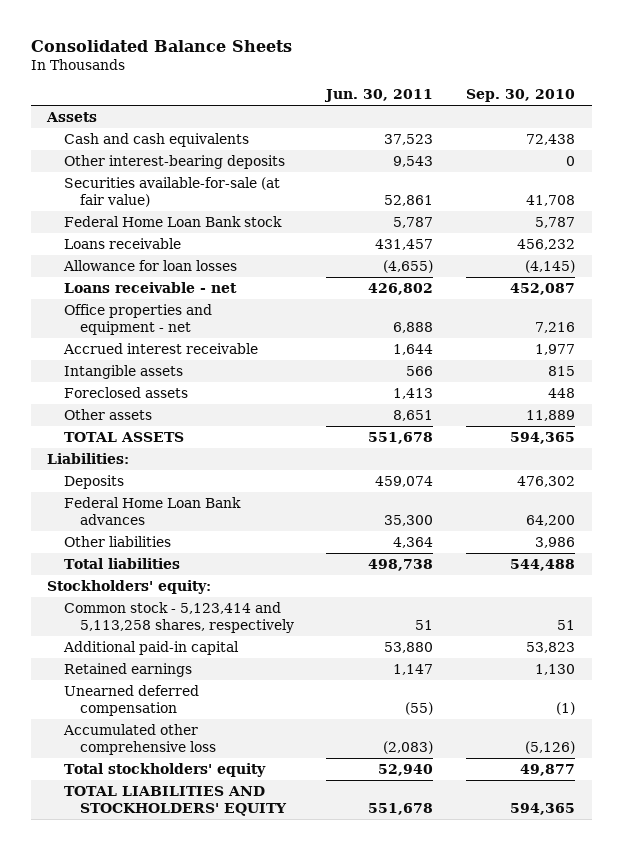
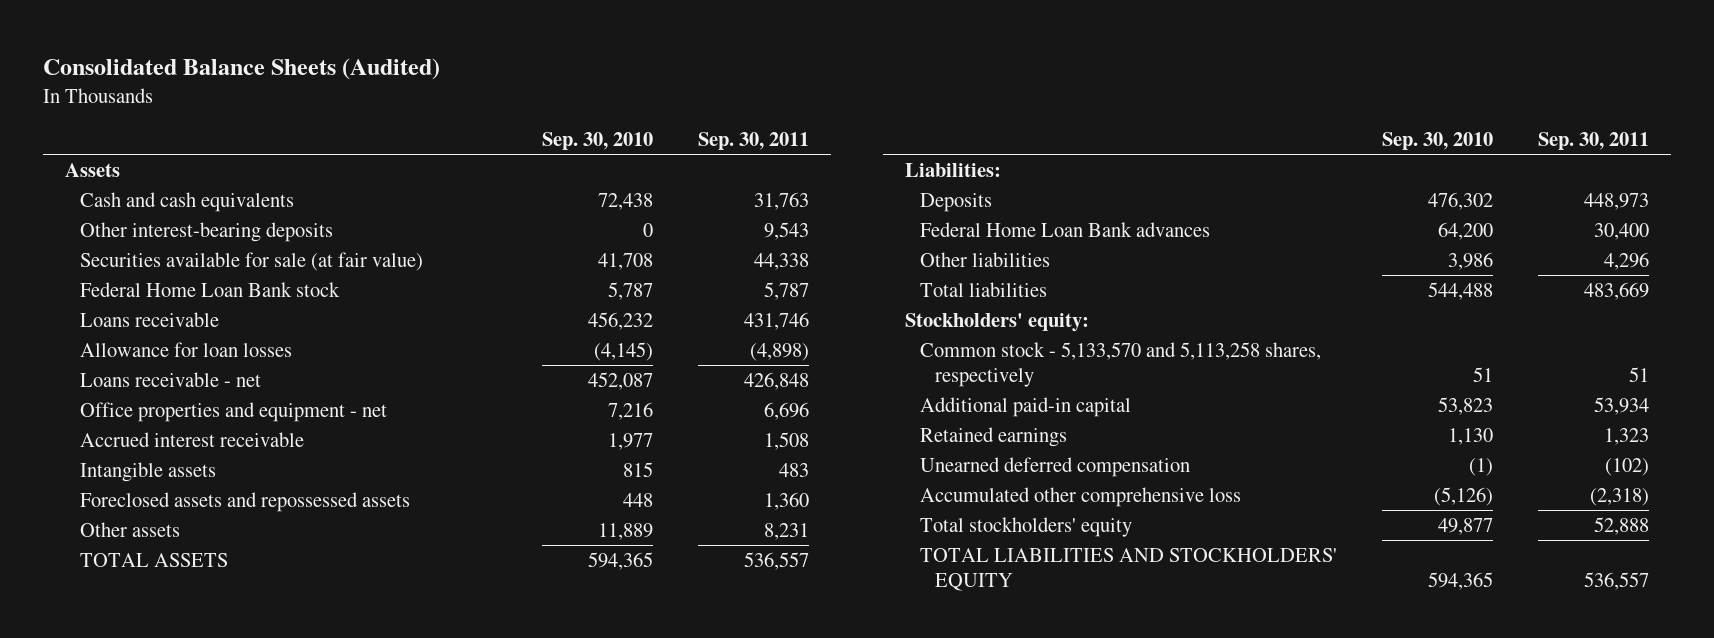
[30,39,292,52] Consolidated Balance Sheets -> [43,58,441,81] Consolidated Balance Sheets (Audited)
[324,88,434,102] Jun. 30, 2011 -> none
none -> [697,131,809,150] Sep. 30, 2011
[63,176,280,208] Securities available-for-sale (at fair value) -> [80,252,424,272] Securities available for sale (at fair value)
[63,386,188,398] Foreclosed assets -> [80,492,411,513] Foreclosed assets and repossessed assets
[63,601,294,634] Common stock - 5,123,414 and 5,113,258 shares, respectively -> [919,342,1321,387] Common stock - 5,133,570 and 5,113,258 shares, respectively

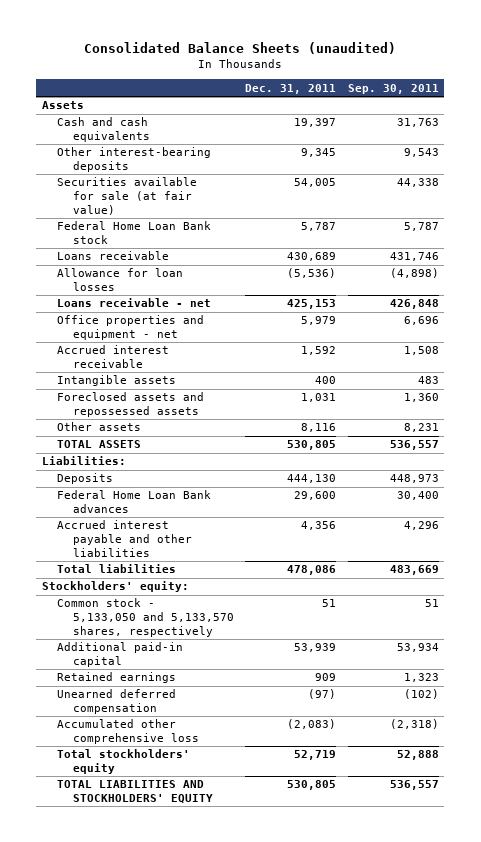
[43,58,441,81] Consolidated Balance Sheets (Audited) -> [84,42,397,55] Consolidated Balance Sheets (unaudited)
[541,131,653,150] Sep. 30, 2010 -> none
none -> [245,83,337,94] Dec. 31, 2011
[919,252,1050,268] Other liabilities -> [57,520,193,558] Accrued interest payable and other liabilities
[919,342,1321,387] Common stock - 5,133,570 and 5,113,258 shares, respectively -> [57,598,235,638] Common stock - 5,133,050 and 5,133,570 shares, respectively

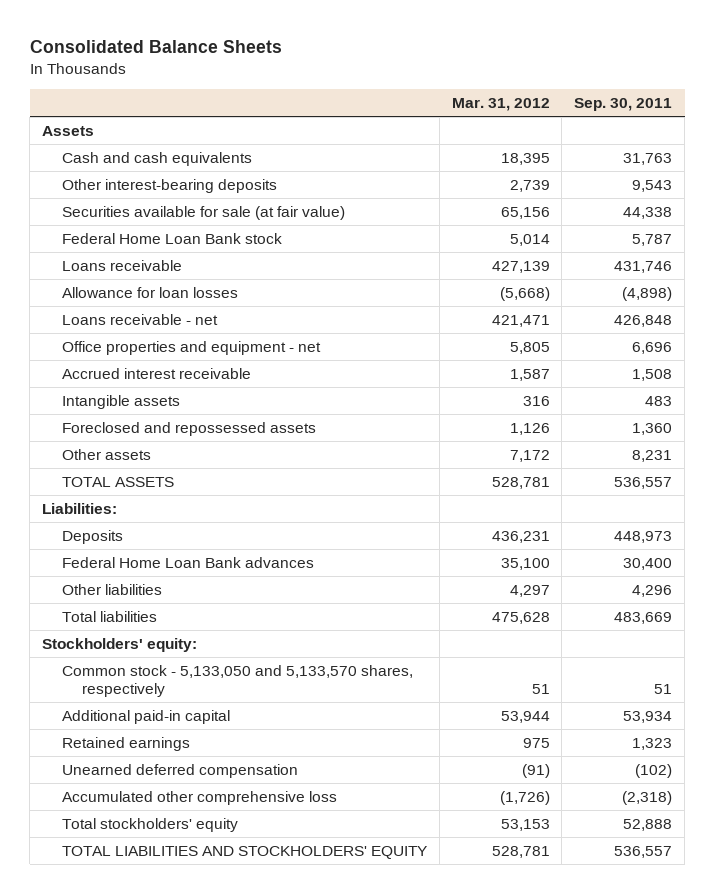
[84,42,397,55] Consolidated Balance Sheets (unaudited) -> [29,40,282,54] Consolidated Balance Sheets
[245,83,337,94] Dec. 31, 2011 -> none
none -> [451,98,550,112] Mar. 31, 2012
[57,392,205,418] Foreclosed assets and repossessed assets -> [61,421,316,436] Foreclosed and repossessed assets
[57,520,193,558] Accrued interest payable and other liabilities -> [61,583,162,595] Other liabilities

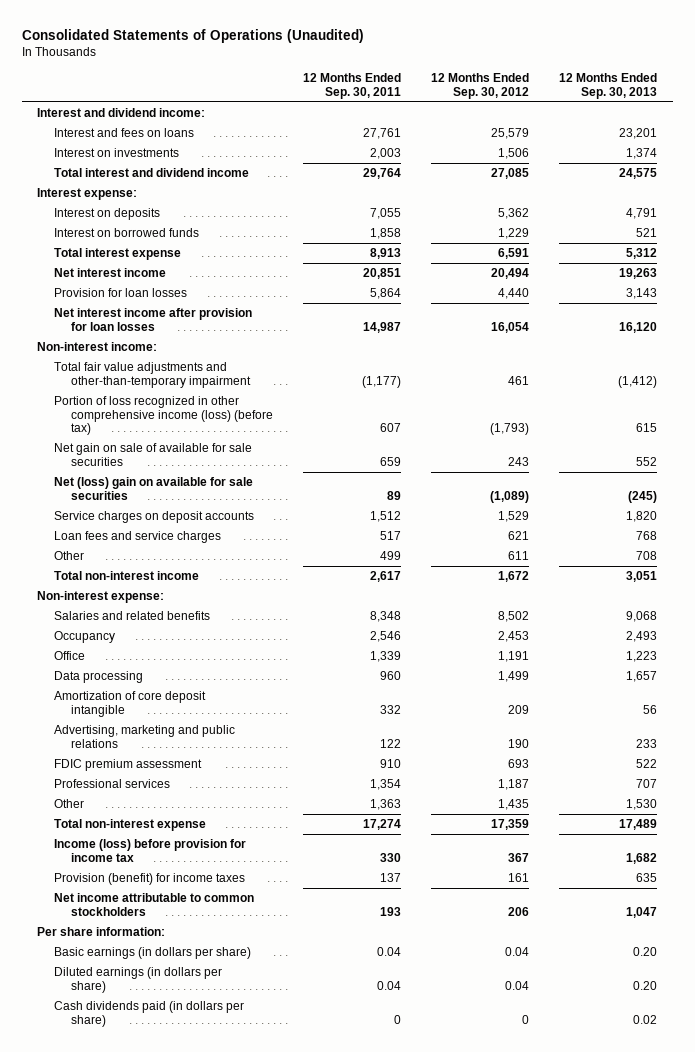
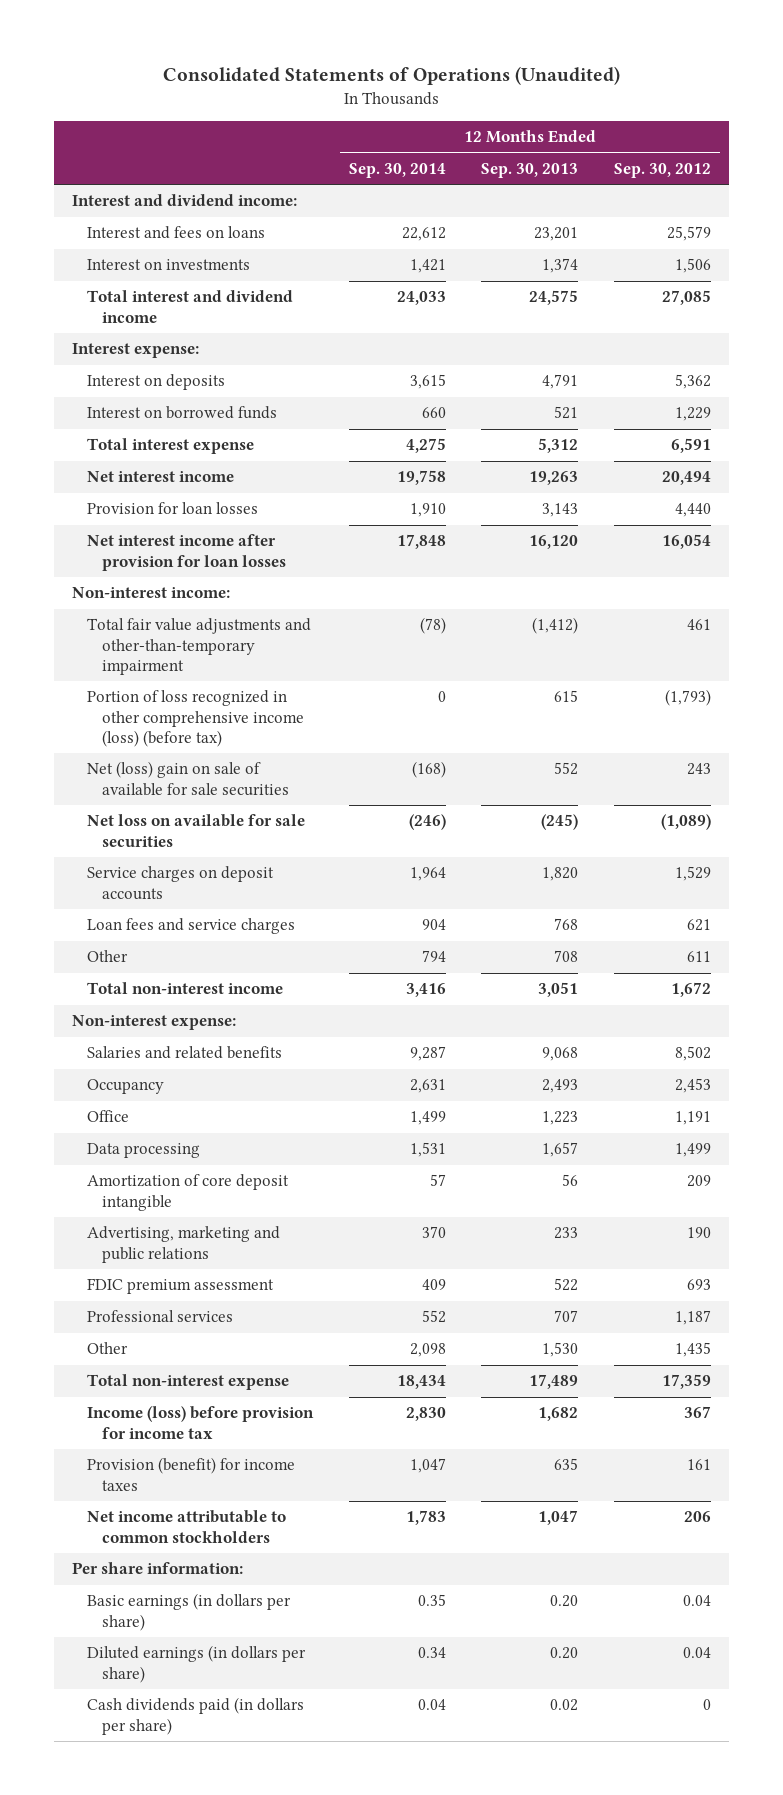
[303,73,402,99] 12 Months Ended Sep. 30, 2011 -> none
none -> [348,162,446,178] Sep. 30, 2014
[54,443,253,466] Net gain on sale of available for sale securities -> [87,761,289,796] Net (loss) gain on sale of available for sale securities
[54,477,254,500] Net (loss) gain on available for sale securities -> [87,814,306,847] Net loss on available for sale securities

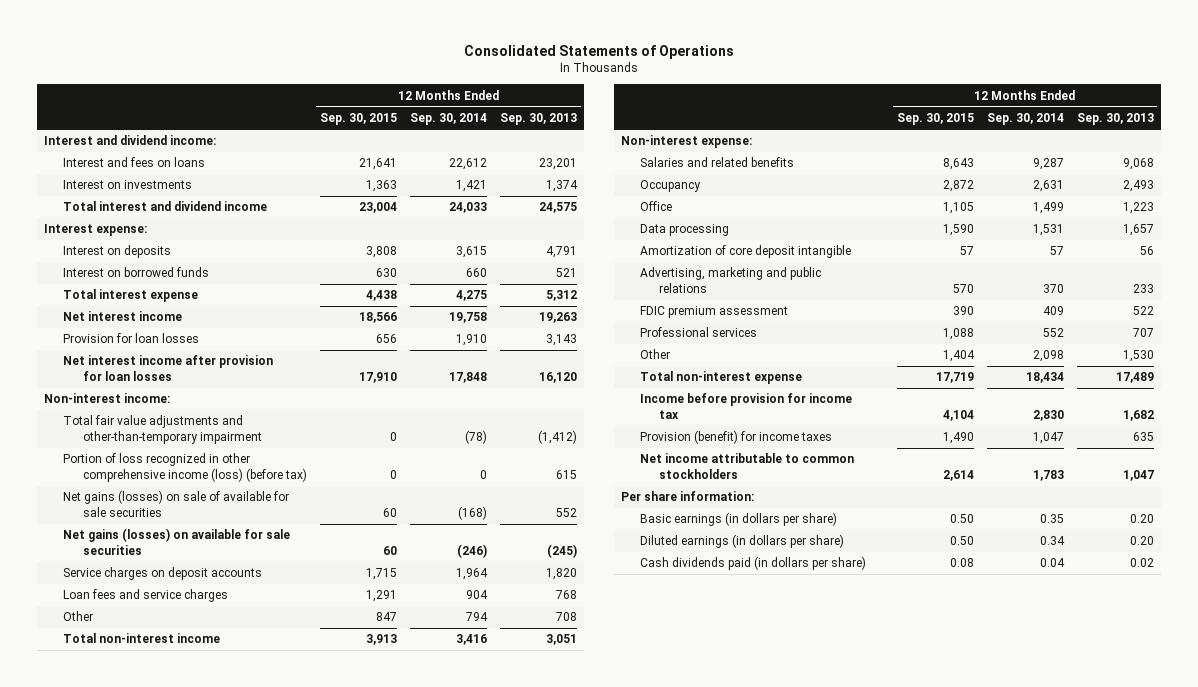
[162,65,620,85] Consolidated Statements of Operations (Unaudited) -> [464,45,735,60] Consolidated Statements of Operations
[613,162,711,178] Sep. 30, 2012 -> none
none -> [319,113,397,126] Sep. 30, 2015
[87,761,289,796] Net (loss) gain on sale of available for sale securities -> [63,490,290,518] Net gains (losses) on sale of available for sale securities
[87,814,306,847] Net loss on available for sale securities -> [63,528,291,556] Net gains (losses) on available for sale securities
[87,1406,315,1439] Income (loss) before provision for income tax -> [640,393,853,420] Income before provision for income tax

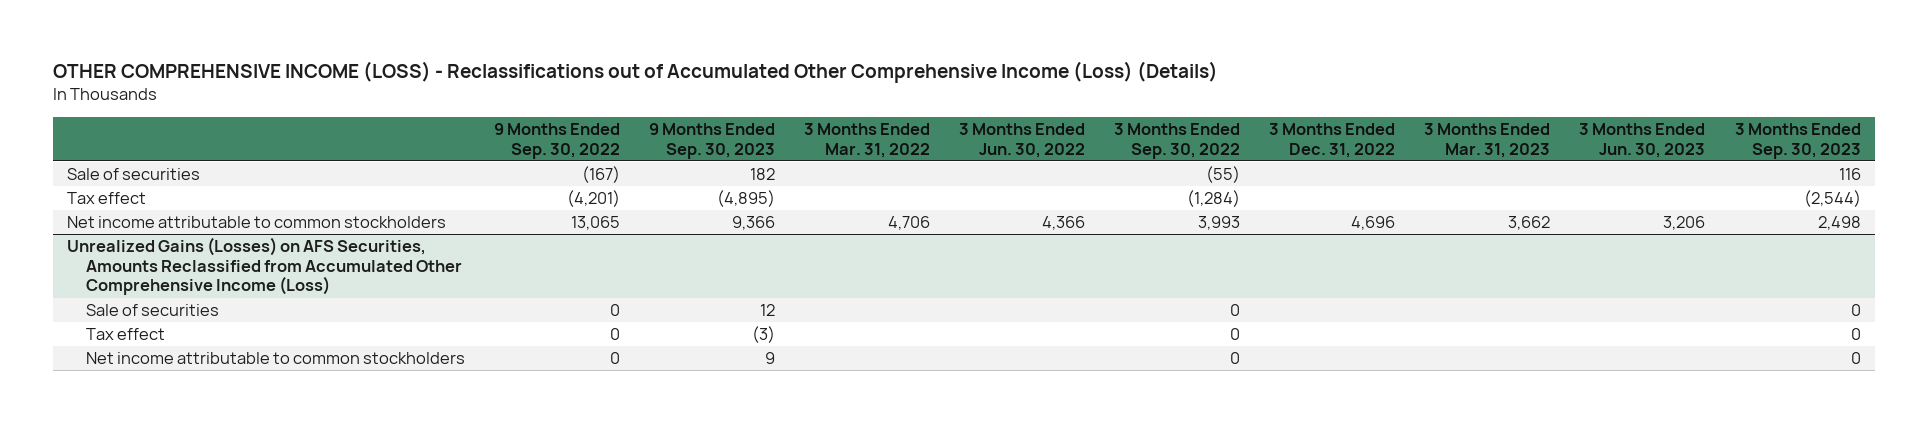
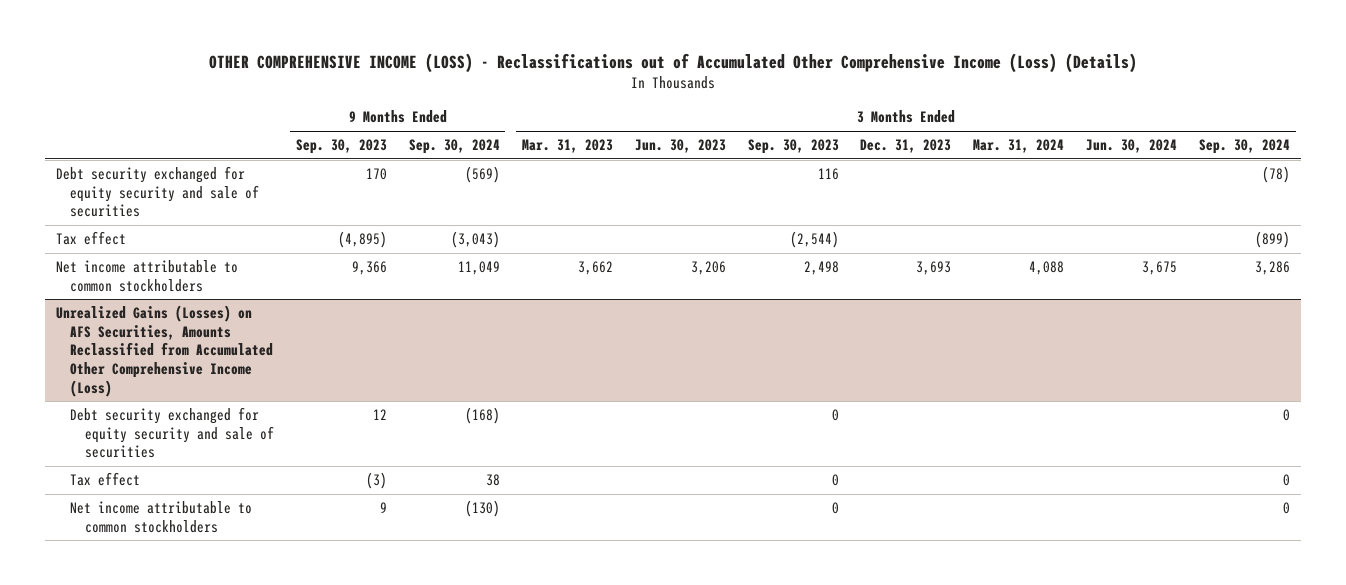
[493,123,620,159] 9 Months Ended Sep. 30, 2022 -> none
[804,123,931,158] 3 Months Ended Mar. 31, 2022 -> none
[959,123,1086,158] 3 Months Ended Jun. 30, 2022 -> none
[1114,123,1241,159] 3 Months Ended Sep. 30, 2022 -> none
[1269,123,1396,158] 3 Months Ended Dec. 31, 2022 -> none
none -> [408,139,500,155] Sep. 30, 2024
none -> [860,139,952,154] Dec. 31, 2023
none -> [973,139,1065,154] Mar. 31, 2024
none -> [1086,139,1178,154] Jun. 30, 2024
none -> [1199,139,1291,155] Sep. 30, 2024
[67,168,201,181] Sale of securities -> [55,166,260,218] Debt security exchanged for equity security and sale of securities
[749,168,775,181] 182 -> [365,168,387,181] 170
[85,304,219,317] Sale of securities -> [70,407,274,459] Debt security exchanged for equity security and sale of securities

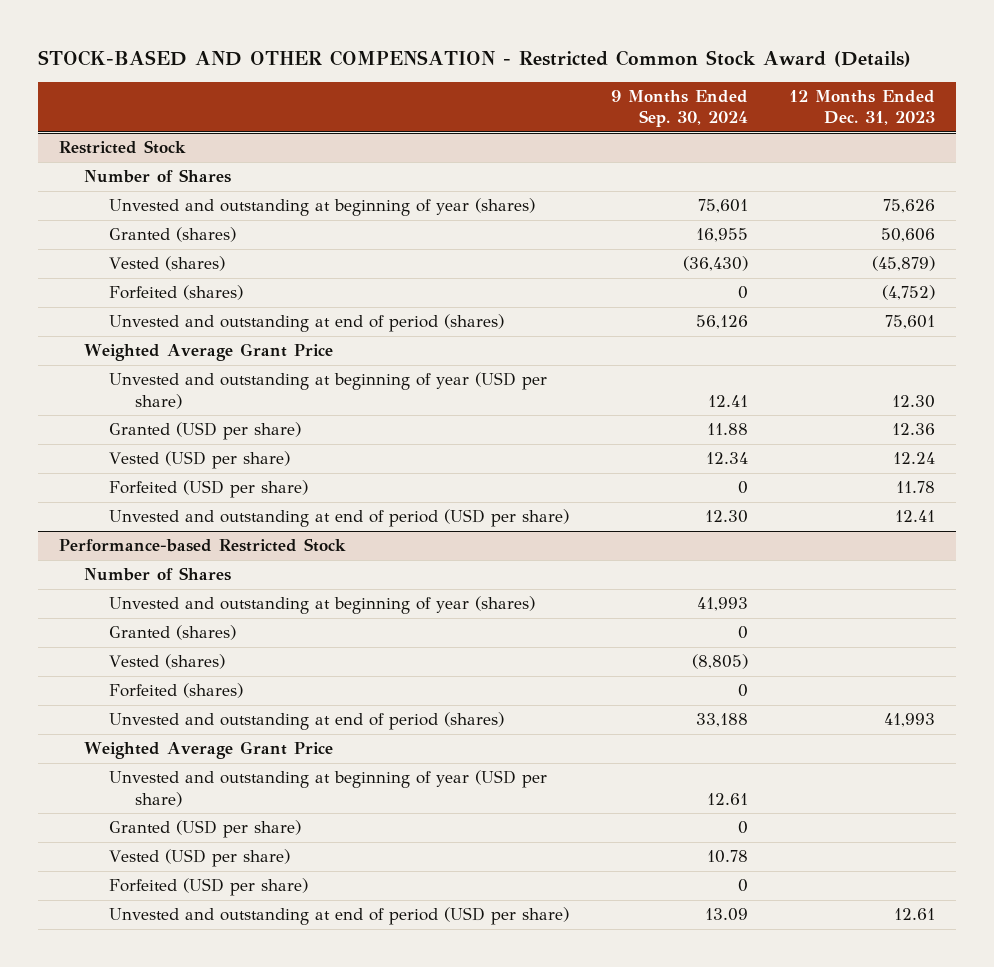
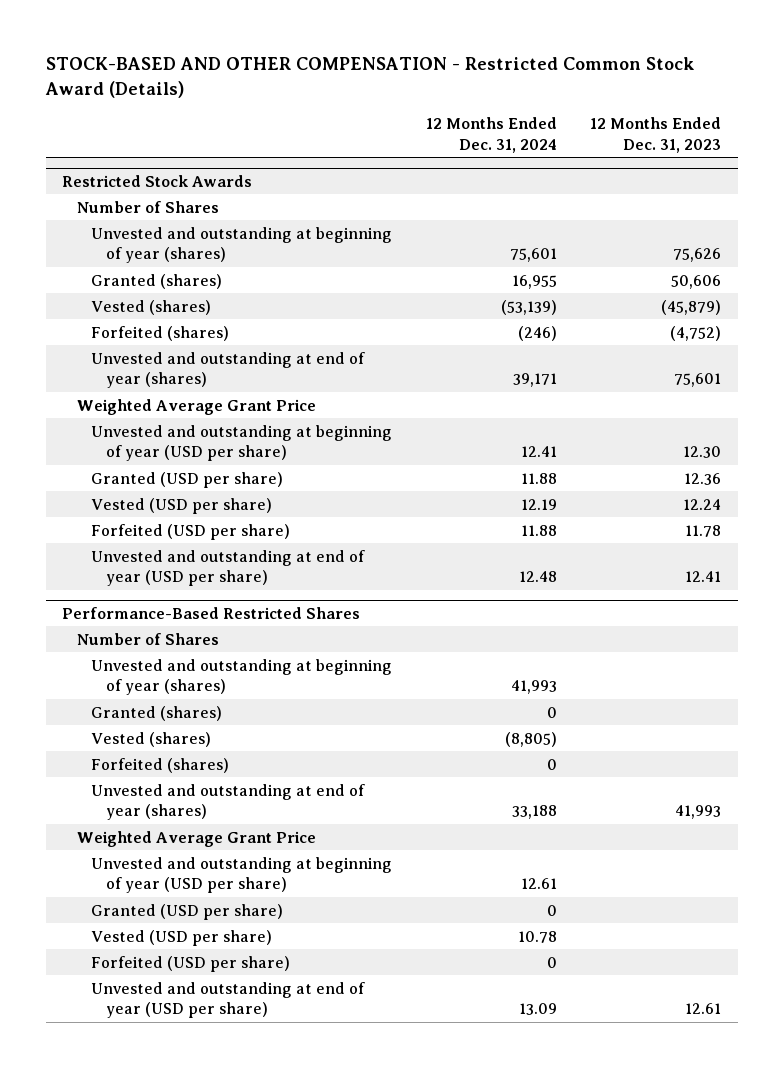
[610,90,748,128] 9 Months Ended Sep. 30, 2024 -> none
none -> [425,117,557,153] 12 Months Ended Dec. 31, 2024
[58,140,186,155] Restricted Stock -> [62,174,253,187] Restricted Stock Awards
[109,314,505,333] Unvested and outstanding at end of period (shares) -> [91,351,366,388] Unvested and outstanding at end of year (shares)
[109,509,570,528] Unvested and outstanding at end of period (USD per share) -> [91,549,366,586] Unvested and outstanding at end of year (USD per share)
[58,538,346,553] Performance-based Restricted Stock -> [62,606,361,619] Performance-Based Restricted Shares
[109,712,505,731] Unvested and outstanding at end of period (shares) -> [91,783,366,820] Unvested and outstanding at end of year (shares)
[109,907,570,926] Unvested and outstanding at end of period (USD per share) -> [91,981,366,1018] Unvested and outstanding at end of year (USD per share)

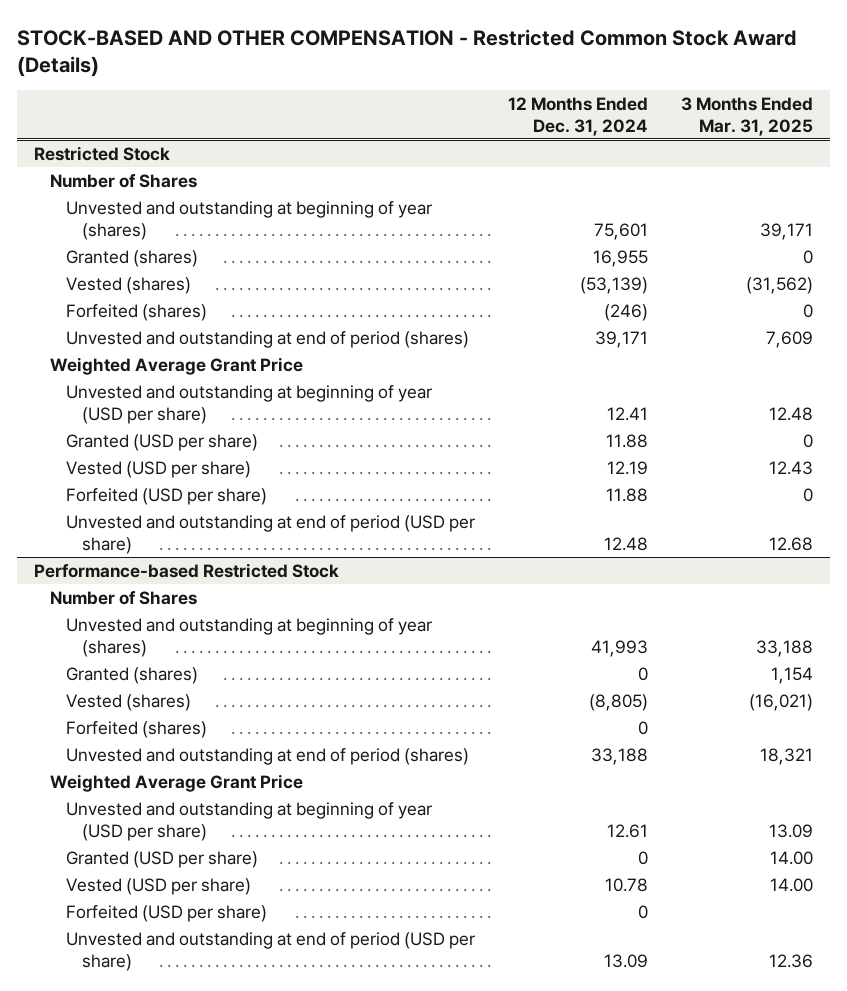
[590,117,722,153] 12 Months Ended Dec. 31, 2023 -> none
none -> [680,96,813,136] 3 Months Ended Mar. 31, 2025
[62,174,253,187] Restricted Stock Awards -> [33,145,170,161] Restricted Stock
[91,351,366,388] Unvested and outstanding at end of year (shares) -> [65,330,469,348] Unvested and outstanding at end of period (shares)
[91,549,366,586] Unvested and outstanding at end of year (USD per share) -> [65,514,475,554] Unvested and outstanding at end of period (USD per share)
[62,606,361,619] Performance-Based Restricted Shares -> [33,562,339,578] Performance-based Restricted Stock
[91,783,366,820] Unvested and outstanding at end of year (shares) -> [65,747,469,765] Unvested and outstanding at end of period (shares)
[91,981,366,1018] Unvested and outstanding at end of year (USD per share) -> [65,931,475,971] Unvested and outstanding at end of period (USD per share)

